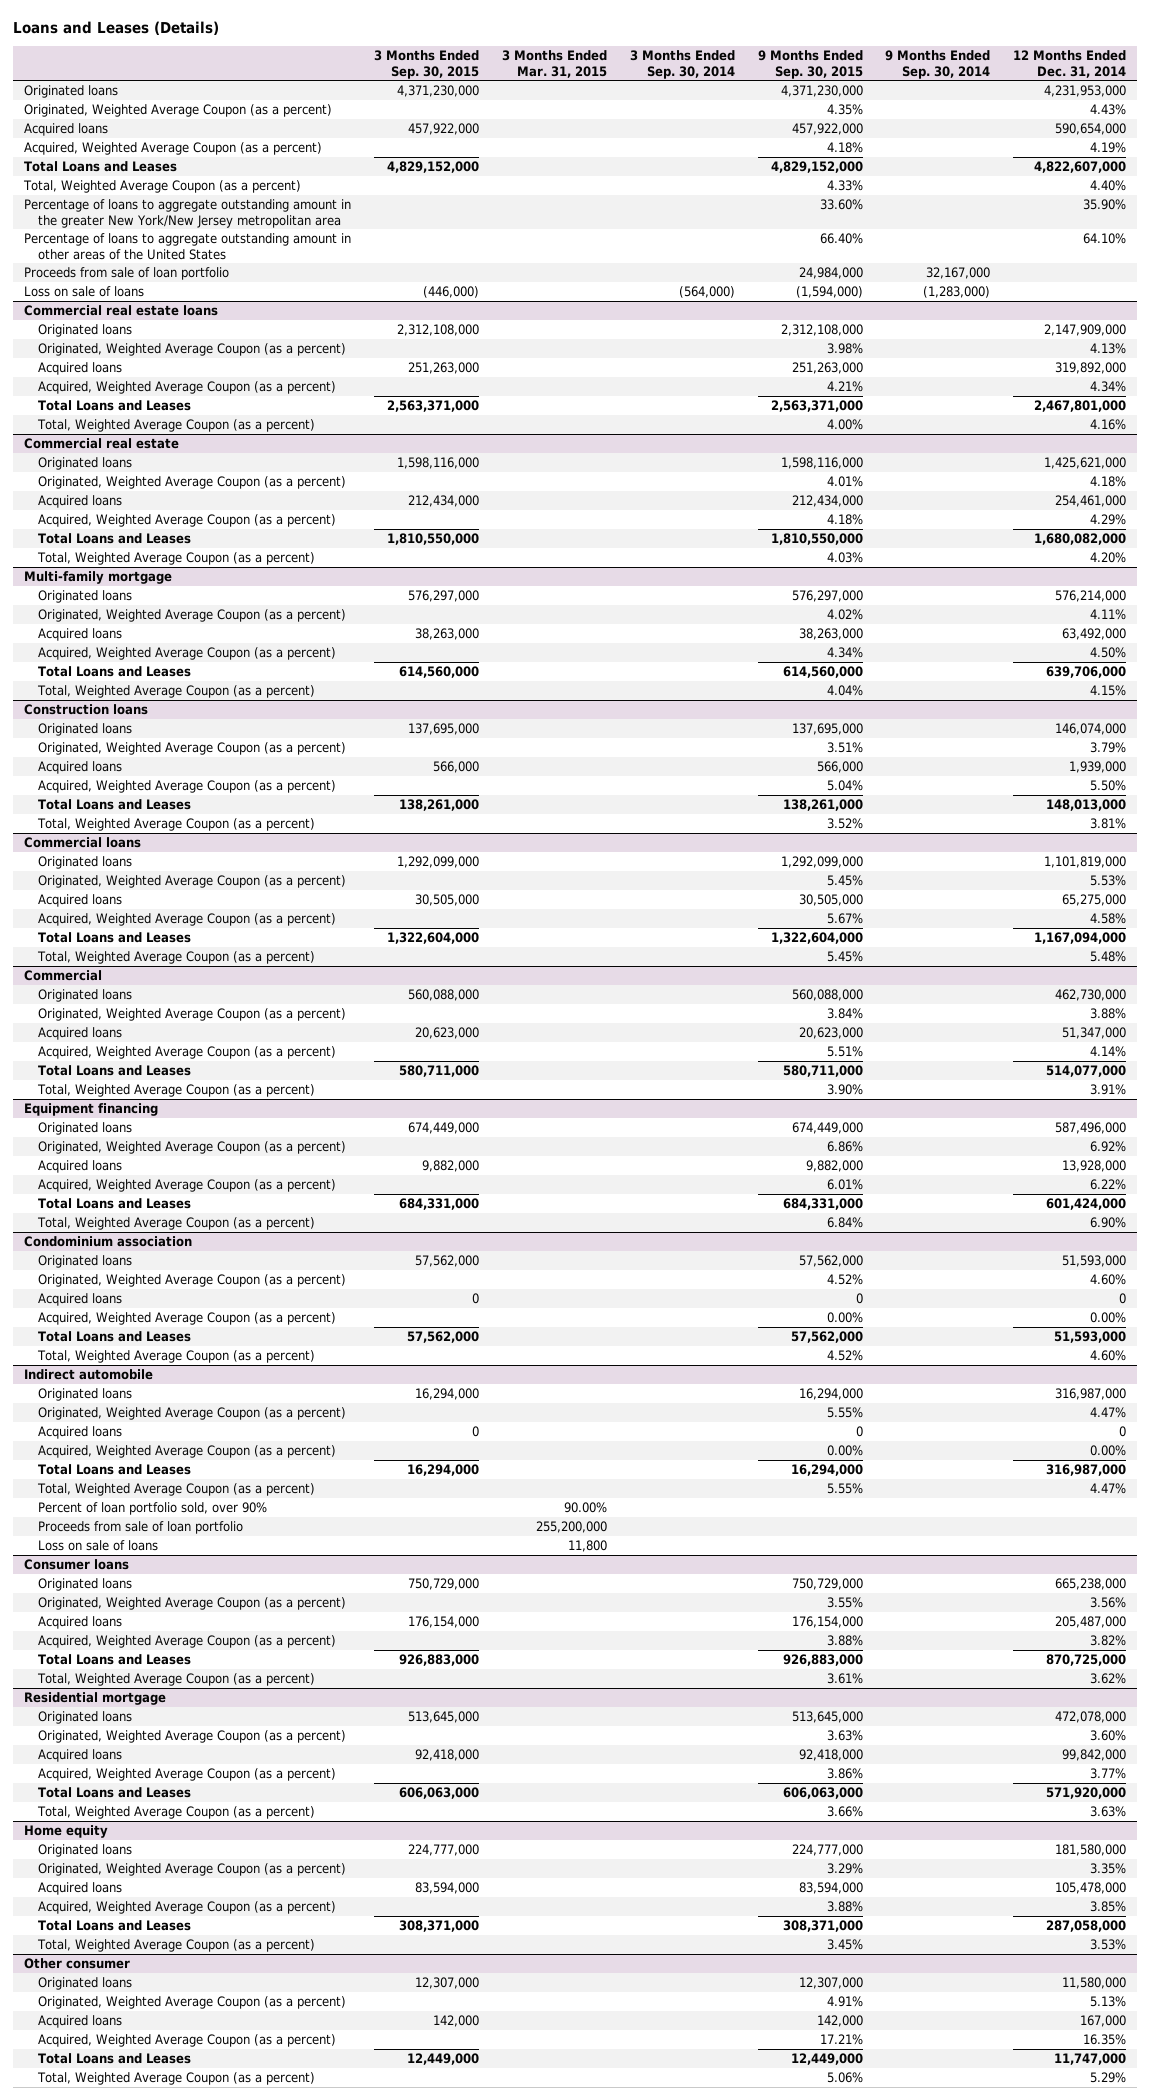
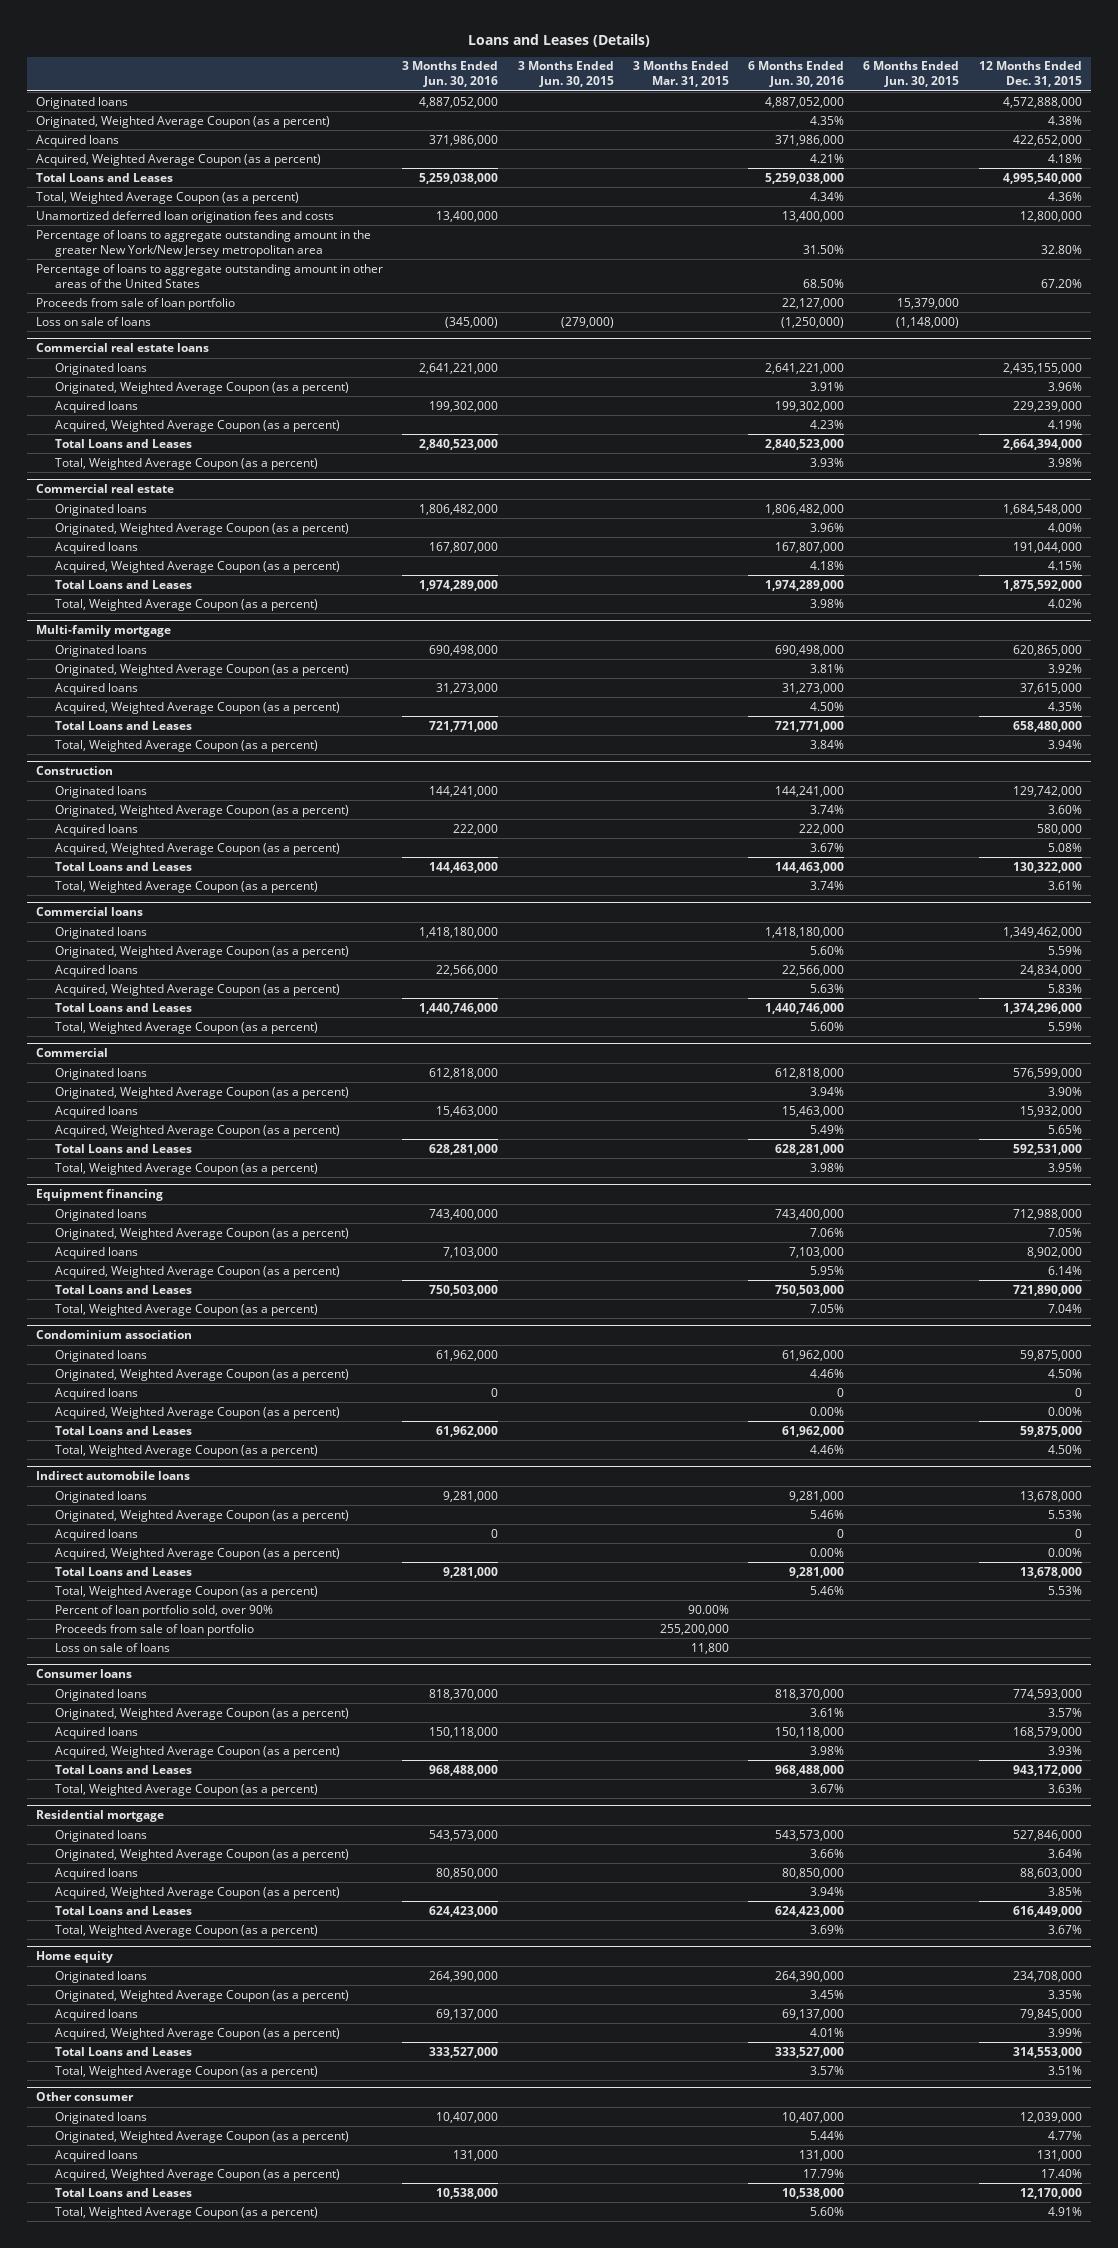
[374,50,480,79] 3 Months Ended Sep. 30, 2015 -> none
[629,50,735,79] 3 Months Ended Sep. 30, 2014 -> none
[757,50,863,79] 9 Months Ended Sep. 30, 2015 -> none
[885,50,991,79] 9 Months Ended Sep. 30, 2014 -> none
[1013,50,1127,78] 12 Months Ended Dec. 31, 2014 -> none
none -> [402,61,499,88] 3 Months Ended Jun. 30, 2016
none -> [517,61,614,88] 3 Months Ended Jun. 30, 2015
none -> [748,61,845,88] 6 Months Ended Jun. 30, 2016
none -> [863,61,960,88] 6 Months Ended Jun. 30, 2015
none -> [978,61,1082,88] 12 Months Ended Dec. 31, 2015
none -> [36,210,335,223] Unamortized deferred loan origination fees and costs
[24,704,149,716] Construction loans -> [36,766,114,776] Construction
[24,1369,154,1381] Indirect automobile -> [36,1471,191,1481] Indirect automobile loans

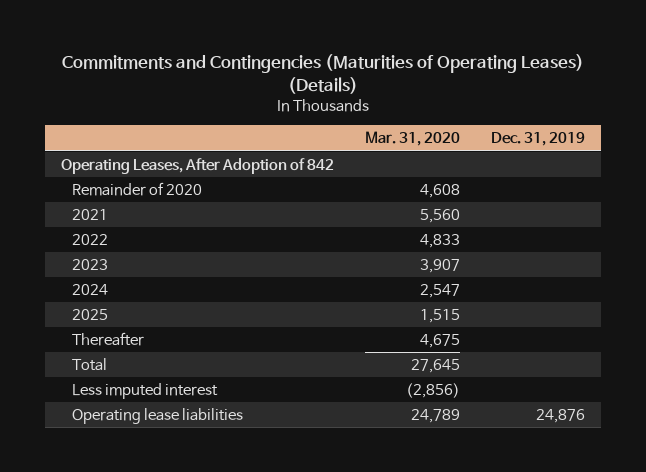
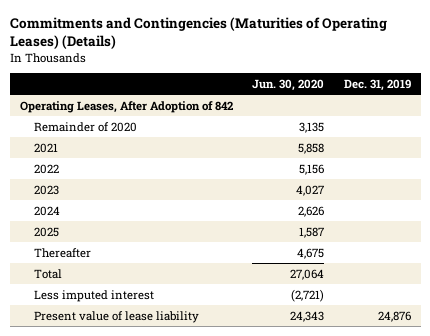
[364,131,460,147] Mar. 31, 2020 -> none
none -> [252,79,325,92] Jun. 30, 2020
[72,407,244,424] Operating lease liabilities -> [33,310,199,323] Present value of lease liability

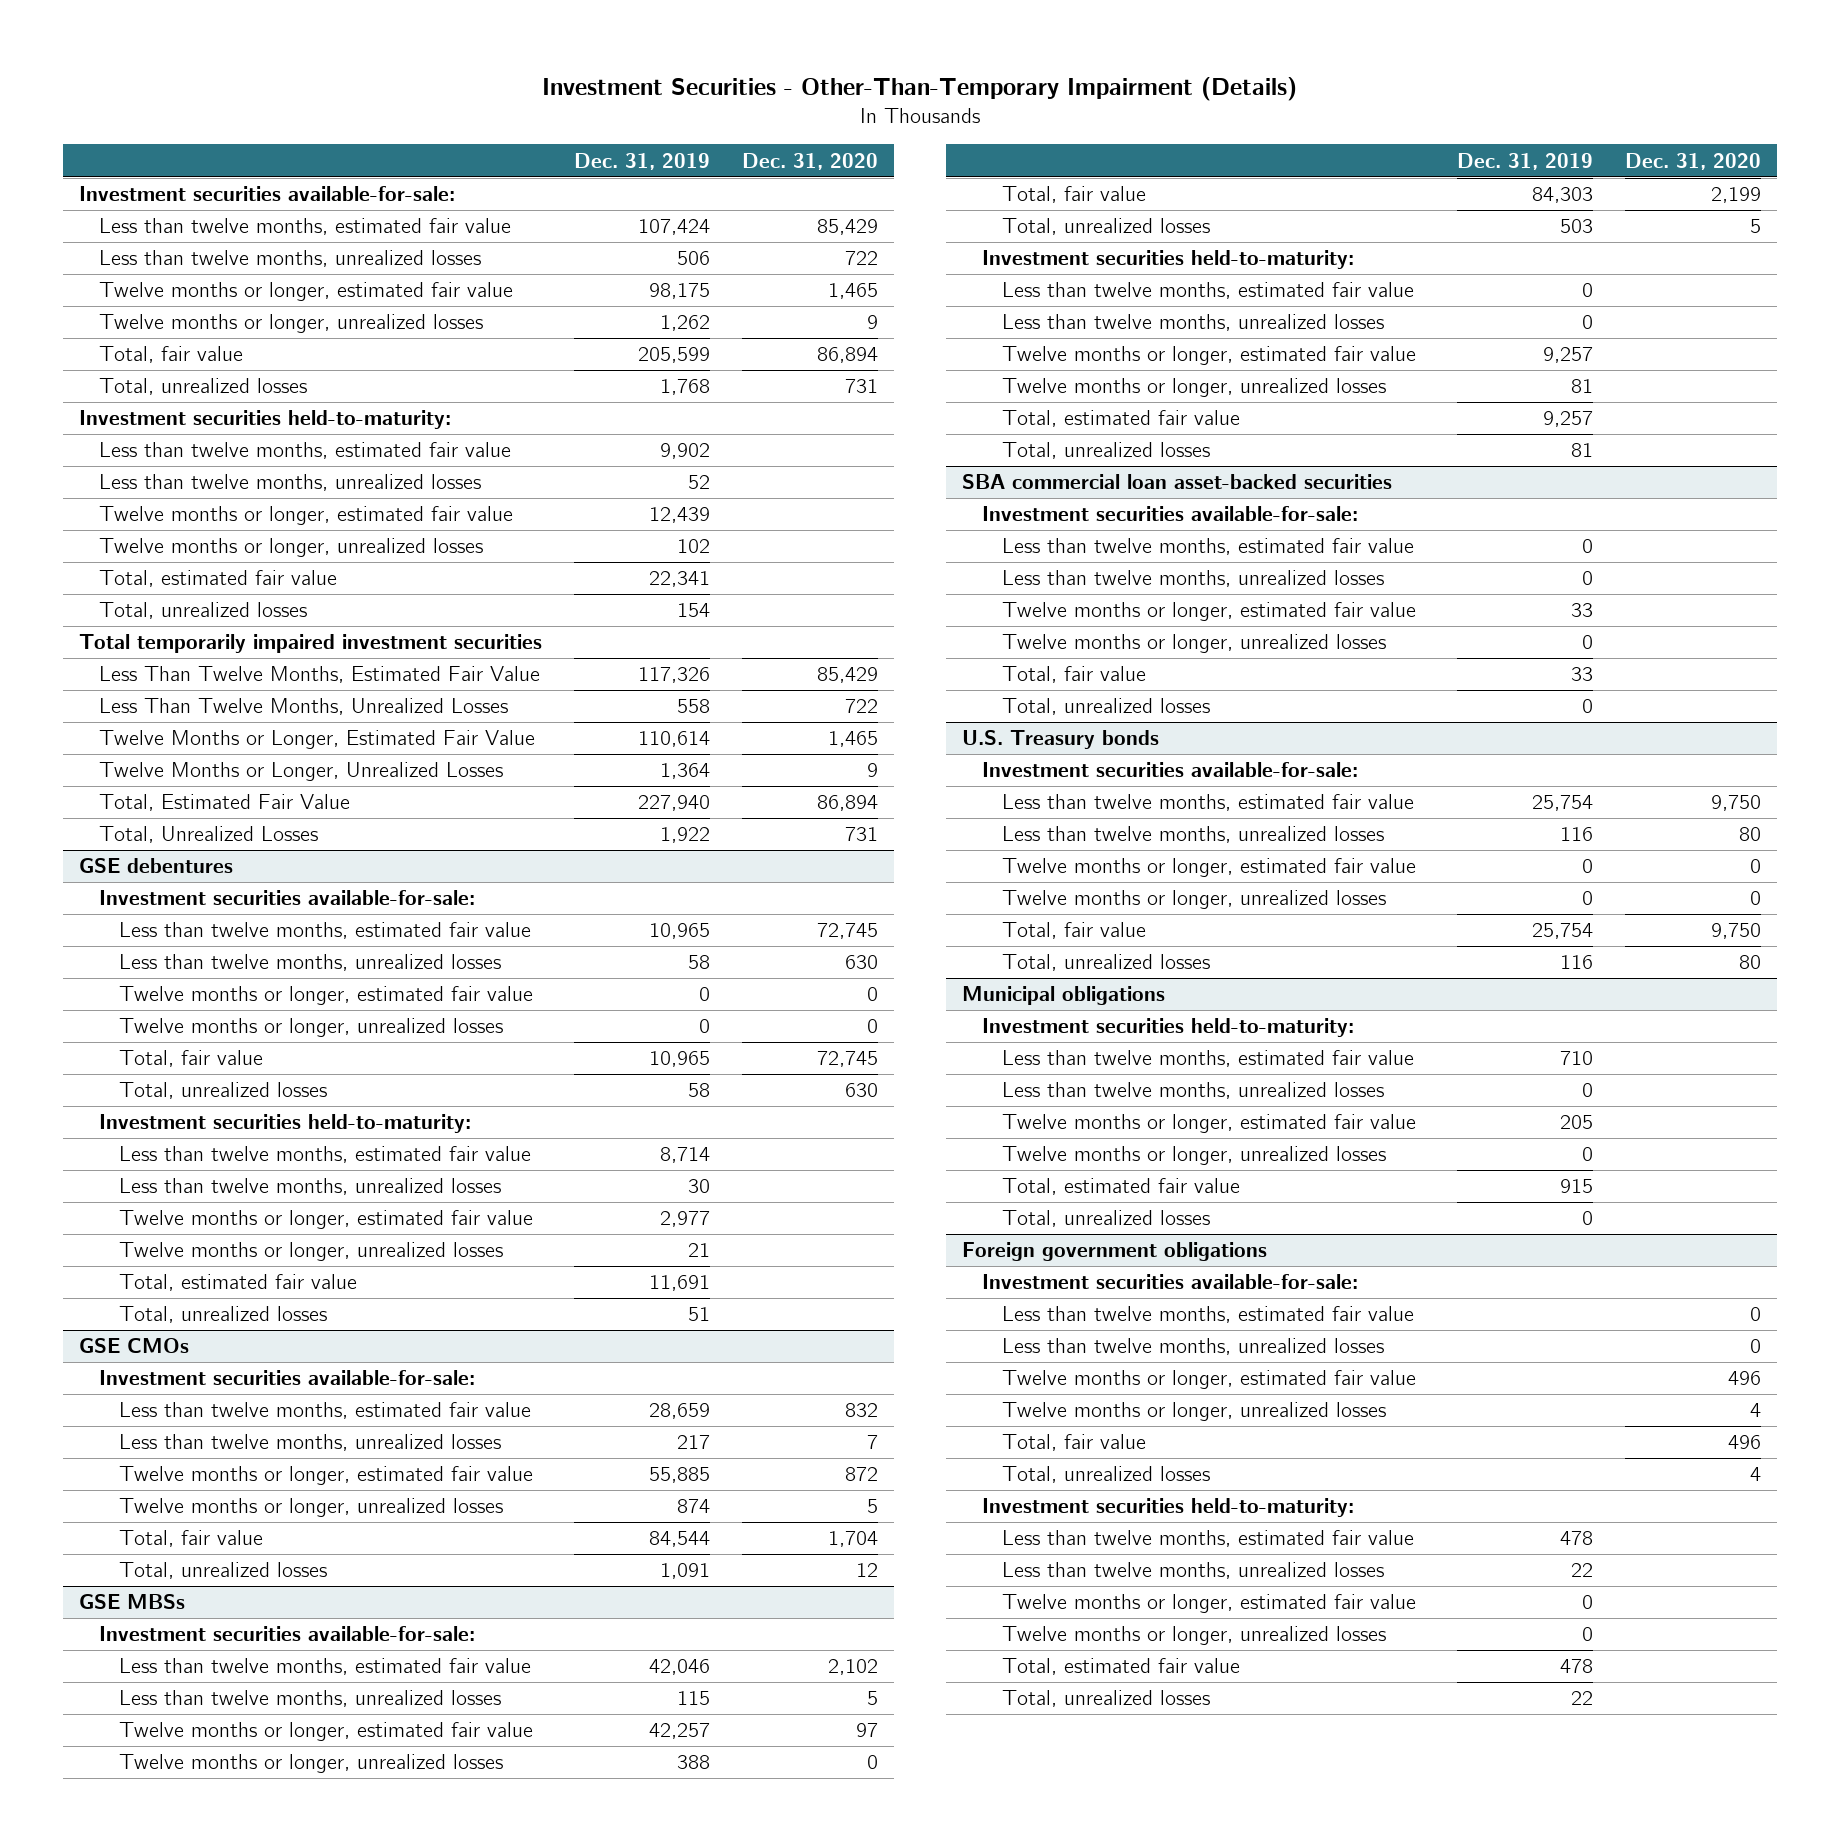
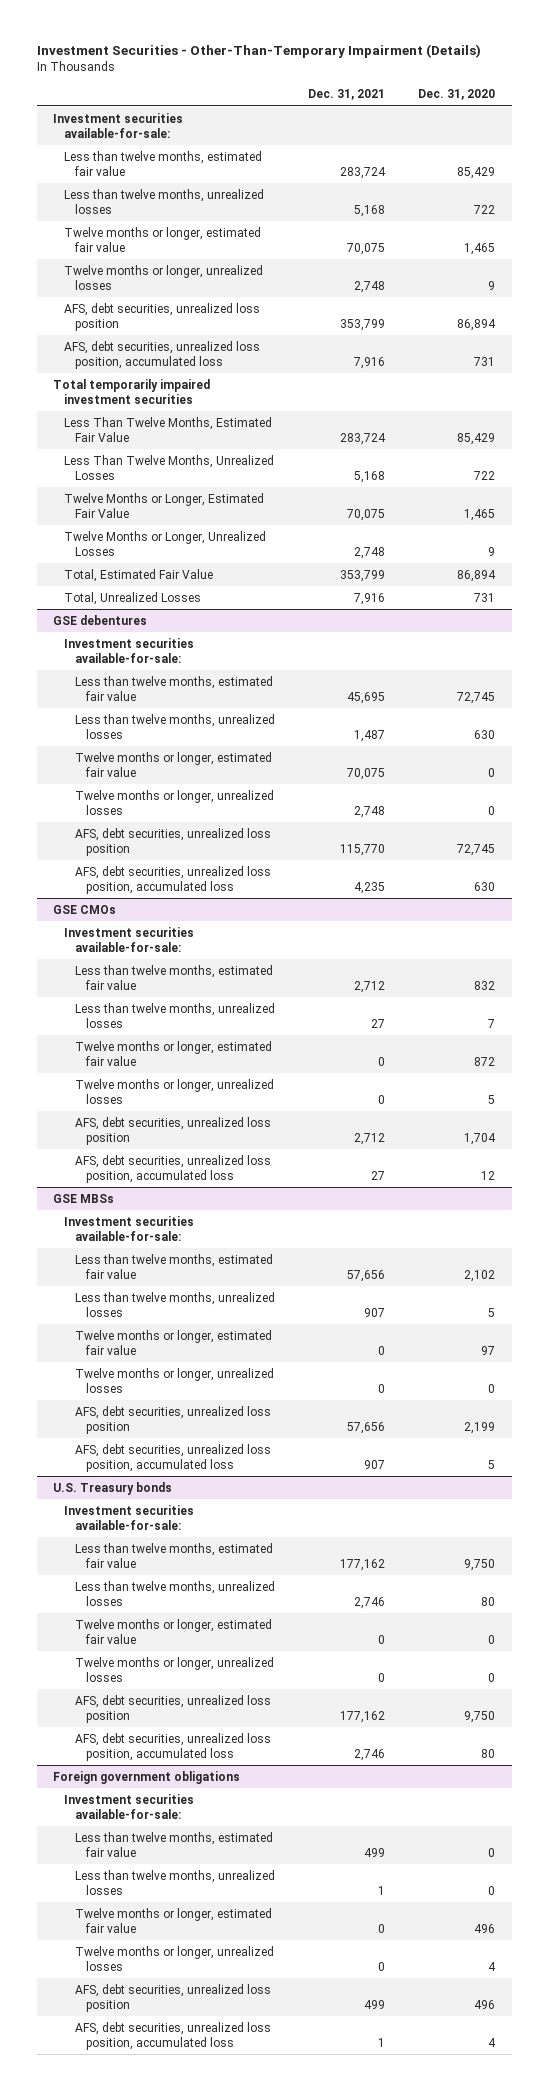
[573,152,710,170] Dec. 31, 2019 -> none
none -> [307,89,385,101] Dec. 31, 2021
[78,410,451,430] Investment securities held-to-maturity: -> none
[99,442,512,460] Less than twelve months, estimated fair value -> none
[99,474,482,492] Less than twelve months, unrealized losses -> none
[99,506,514,526] Twelve months or longer, estimated fair value -> none
[99,538,484,558] Twelve months or longer, unrealized losses -> none
[99,570,338,588] Total, estimated fair value -> none
[99,602,308,620] Total, unrealized losses -> none
[99,346,244,364] Total, fair value -> [63,302,260,331] AFS, debt securities, unrealized loss position
[99,378,308,396] Total, unrealized losses -> [63,340,260,369] AFS, debt securities, unrealized loss position, accumulated loss
[99,1114,472,1134] Investment securities held-to-maturity: -> none
[119,1146,532,1164] Less than twelve months, estimated fair value -> none
[119,1178,502,1196] Less than twelve months, unrealized losses -> none
[119,1210,534,1230] Twelve months or longer, estimated fair value -> none
[119,1242,504,1262] Twelve months or longer, unrealized losses -> none
[119,1274,358,1292] Total, estimated fair value -> none
[119,1306,328,1324] Total, unrealized losses -> none
[119,1050,264,1068] Total, fair value -> [74,827,271,856] AFS, debt securities, unrealized loss position
[119,1082,328,1100] Total, unrealized losses -> [74,865,271,894] AFS, debt securities, unrealized loss position, accumulated loss
[119,1530,264,1548] Total, fair value -> [74,1116,271,1145] AFS, debt securities, unrealized loss position
[119,1562,328,1580] Total, unrealized losses -> [74,1154,271,1183] AFS, debt securities, unrealized loss position, accumulated loss
[981,250,1354,270] Investment securities held-to-maturity: -> none
[1002,282,1415,300] Less than twelve months, estimated fair value -> none
[1002,314,1385,332] Less than twelve months, unrealized losses -> none
[1002,346,1417,366] Twelve months or longer, estimated fair value -> none
[1002,378,1387,398] Twelve months or longer, unrealized losses -> none
[1002,410,1241,428] Total, estimated fair value -> none
[1002,442,1211,460] Total, unrealized losses -> none
[961,474,1392,490] SBA commercial loan asset-backed securities -> none
[981,506,1358,522] Investment securities available-for-sale: -> none
[1002,538,1415,556] Less than twelve months, estimated fair value -> none
[1002,570,1385,588] Less than twelve months, unrealized losses -> none
[1002,602,1417,622] Twelve months or longer, estimated fair value -> none
[1002,634,1387,654] Twelve months or longer, unrealized losses -> none
[1002,666,1147,684] Total, fair value -> none
[1002,698,1211,716] Total, unrealized losses -> none
[1002,186,1147,204] Total, fair value -> [74,1405,271,1434] AFS, debt securities, unrealized loss position
[1002,218,1211,236] Total, unrealized losses -> [74,1443,271,1472] AFS, debt securities, unrealized loss position, accumulated loss
[961,986,1165,1006] Municipal obligations -> none
[981,1018,1354,1038] Investment securities held-to-maturity: -> none
[1002,1050,1415,1068] Less than twelve months, estimated fair value -> none
[1002,1082,1385,1100] Less than twelve months, unrealized losses -> none
[1002,1114,1417,1134] Twelve months or longer, estimated fair value -> none
[1002,1146,1387,1166] Twelve months or longer, unrealized losses -> none
[1002,1178,1241,1196] Total, estimated fair value -> none
[1002,1210,1211,1228] Total, unrealized losses -> none
[1002,922,1147,940] Total, fair value -> [74,1694,271,1723] AFS, debt securities, unrealized loss position
[1002,954,1211,972] Total, unrealized losses -> [74,1732,271,1761] AFS, debt securities, unrealized loss position, accumulated loss
[981,1498,1354,1518] Investment securities held-to-maturity: -> none
[1002,1530,1415,1548] Less than twelve months, estimated fair value -> none
[1002,1562,1385,1580] Less than twelve months, unrealized losses -> none
[1002,1594,1417,1614] Twelve months or longer, estimated fair value -> none
[1002,1626,1387,1646] Twelve months or longer, unrealized losses -> none
[1002,1658,1241,1676] Total, estimated fair value -> none
[1002,1690,1211,1708] Total, unrealized losses -> none
[1002,1434,1147,1452] Total, fair value -> [74,1983,271,2012] AFS, debt securities, unrealized loss position
[1002,1466,1211,1484] Total, unrealized losses -> [74,2021,271,2050] AFS, debt securities, unrealized loss position, accumulated loss

